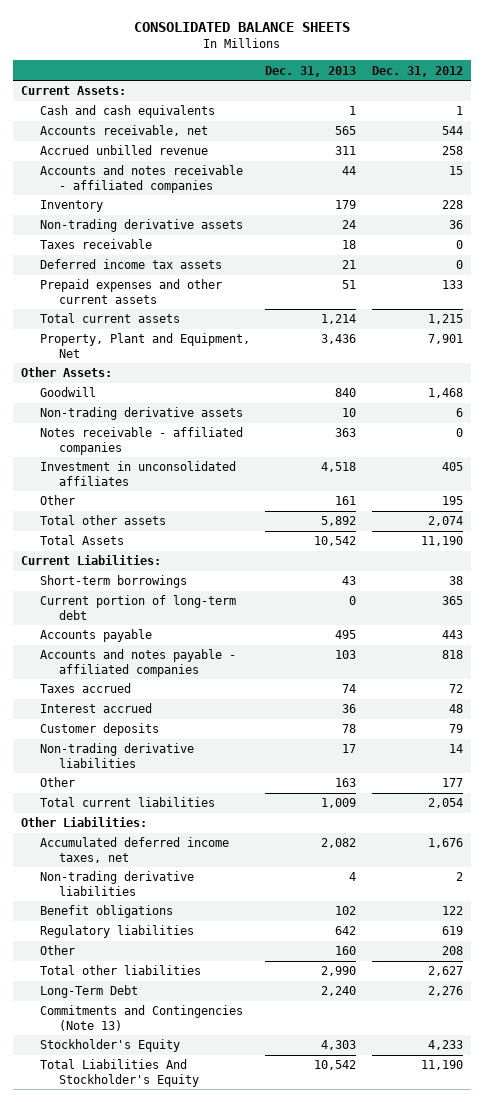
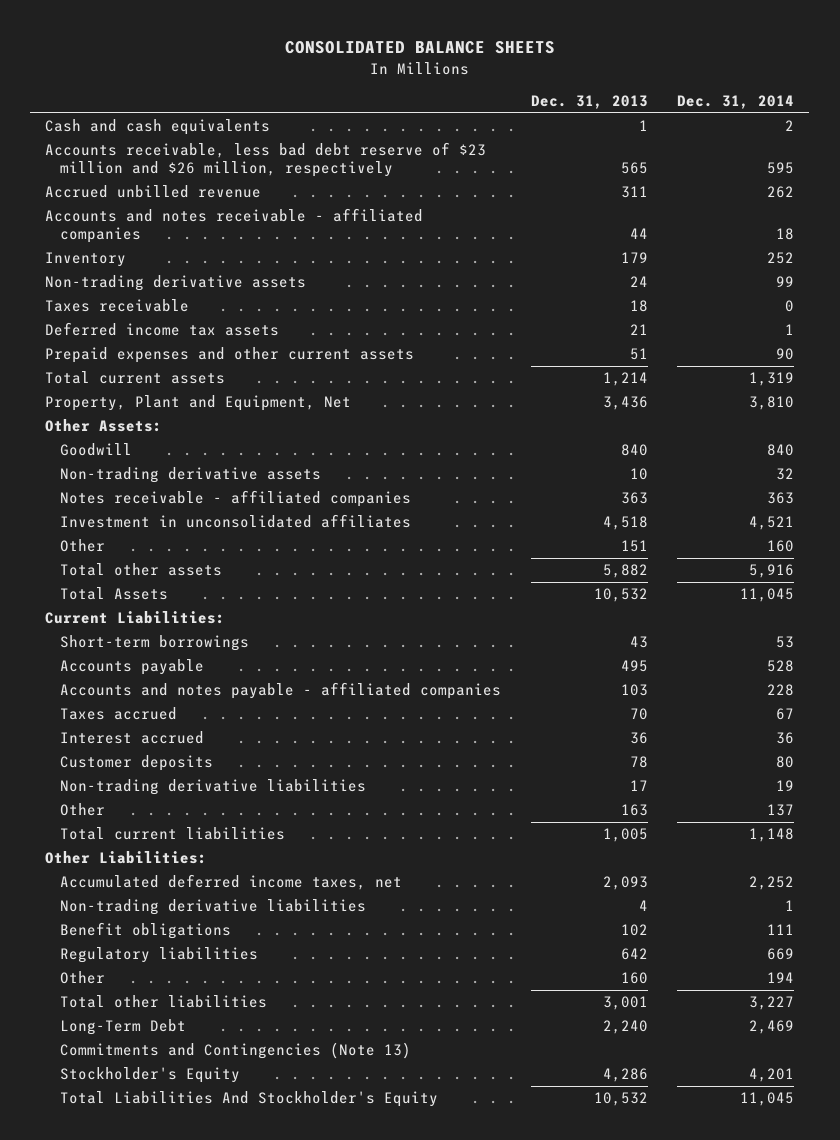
[372,65,464,77] Dec. 31, 2012 -> none
none -> [677,94,795,109] Dec. 31, 2014
[21,86,127,96] Current Assets: -> none
[39,125,208,137] Accounts receivable, net -> [45,142,487,177] Accounts receivable, less bad debt reserve of $23 million and $26 million, respectively
[335,496,357,506] 161 -> [620,540,648,553] 151
[321,516,357,527] 5,892 -> [602,564,648,579] 5,882
[314,536,357,547] 10,542 -> [593,588,648,603] 10,532
[39,595,236,620] Current portion of long-term debt -> none
[342,684,357,694] 74 -> [629,708,648,721] 70
[321,798,357,809] 1,009 -> [602,828,648,843] 1,005
[321,838,357,849] 2,082 -> [602,876,648,891] 2,093
[321,966,357,977] 2,990 -> [602,996,648,1011] 3,001
[321,1040,357,1051] 4,303 -> [602,1068,648,1083] 4,286
[314,1060,357,1071] 10,542 -> [593,1092,648,1107] 10,532

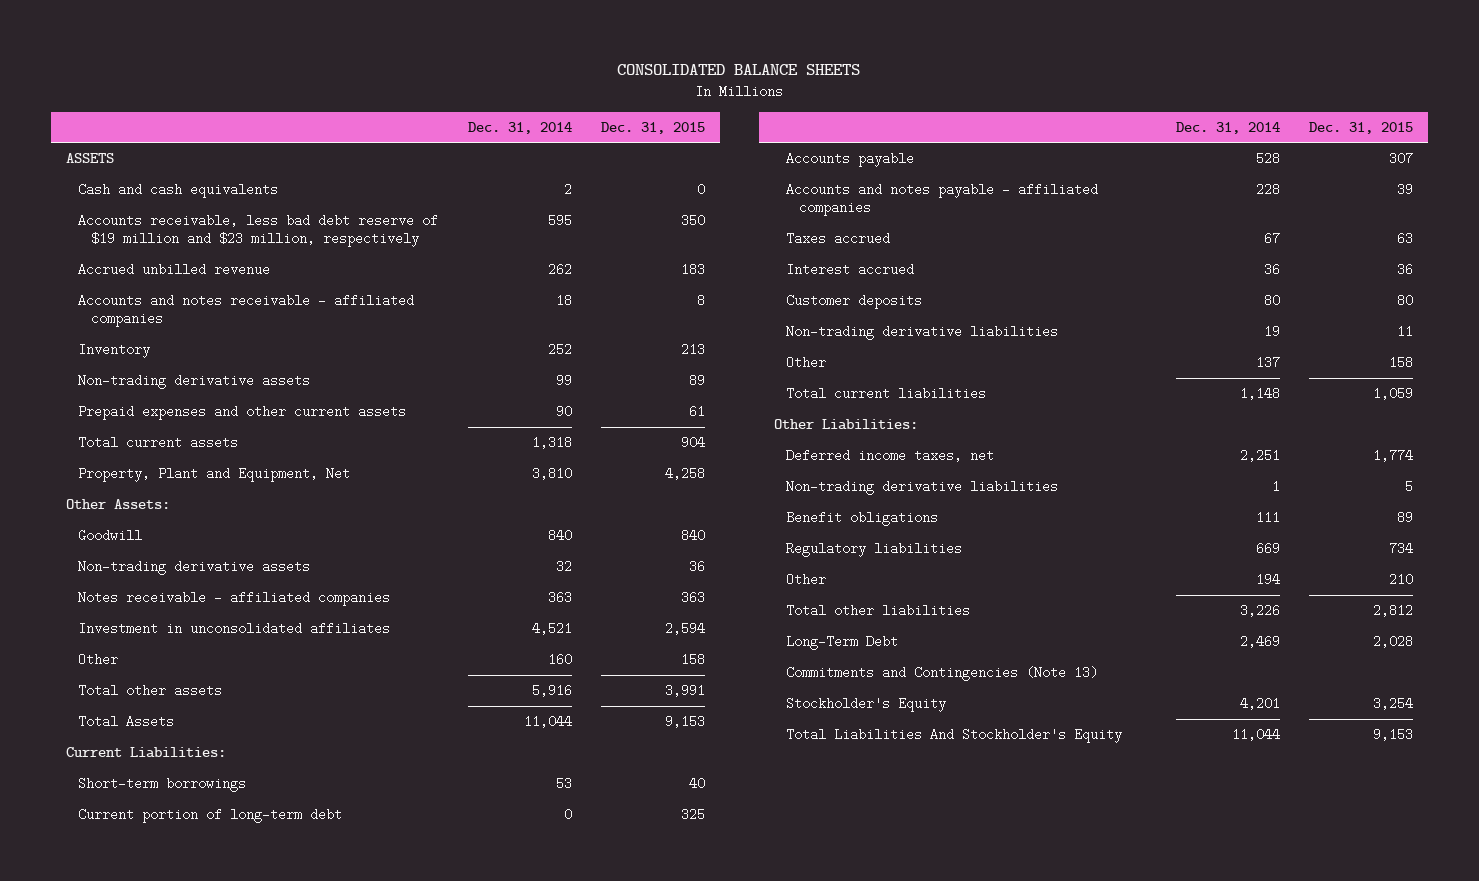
[530,94,648,109] Dec. 31, 2013 -> none
none -> [601,122,706,135] Dec. 31, 2015
none -> [65,153,114,164] ASSETS
[45,142,487,177] Accounts receivable, less bad debt reserve of $23 million and $26 million, respectively -> [78,214,439,248] Accounts receivable, less bad debt reserve of $19 million and $23 million, respectively
[45,299,190,313] Taxes receivable -> none
[45,322,280,337] Deferred income tax assets -> none
[749,372,795,387] 1,319 -> [531,436,572,450] 1,318
[740,588,795,603] 11,045 -> [523,715,572,729] 11,044
none -> [78,808,343,824] Current portion of long-term debt
[59,874,402,891] Accumulated deferred income taxes, net -> [786,449,995,463] Deferred income taxes, net
[749,876,795,891] 2,252 -> [1239,449,1280,463] 2,251
[749,996,795,1011] 3,227 -> [1239,604,1280,618] 3,226
[740,1092,795,1107] 11,045 -> [1231,728,1280,742] 11,044

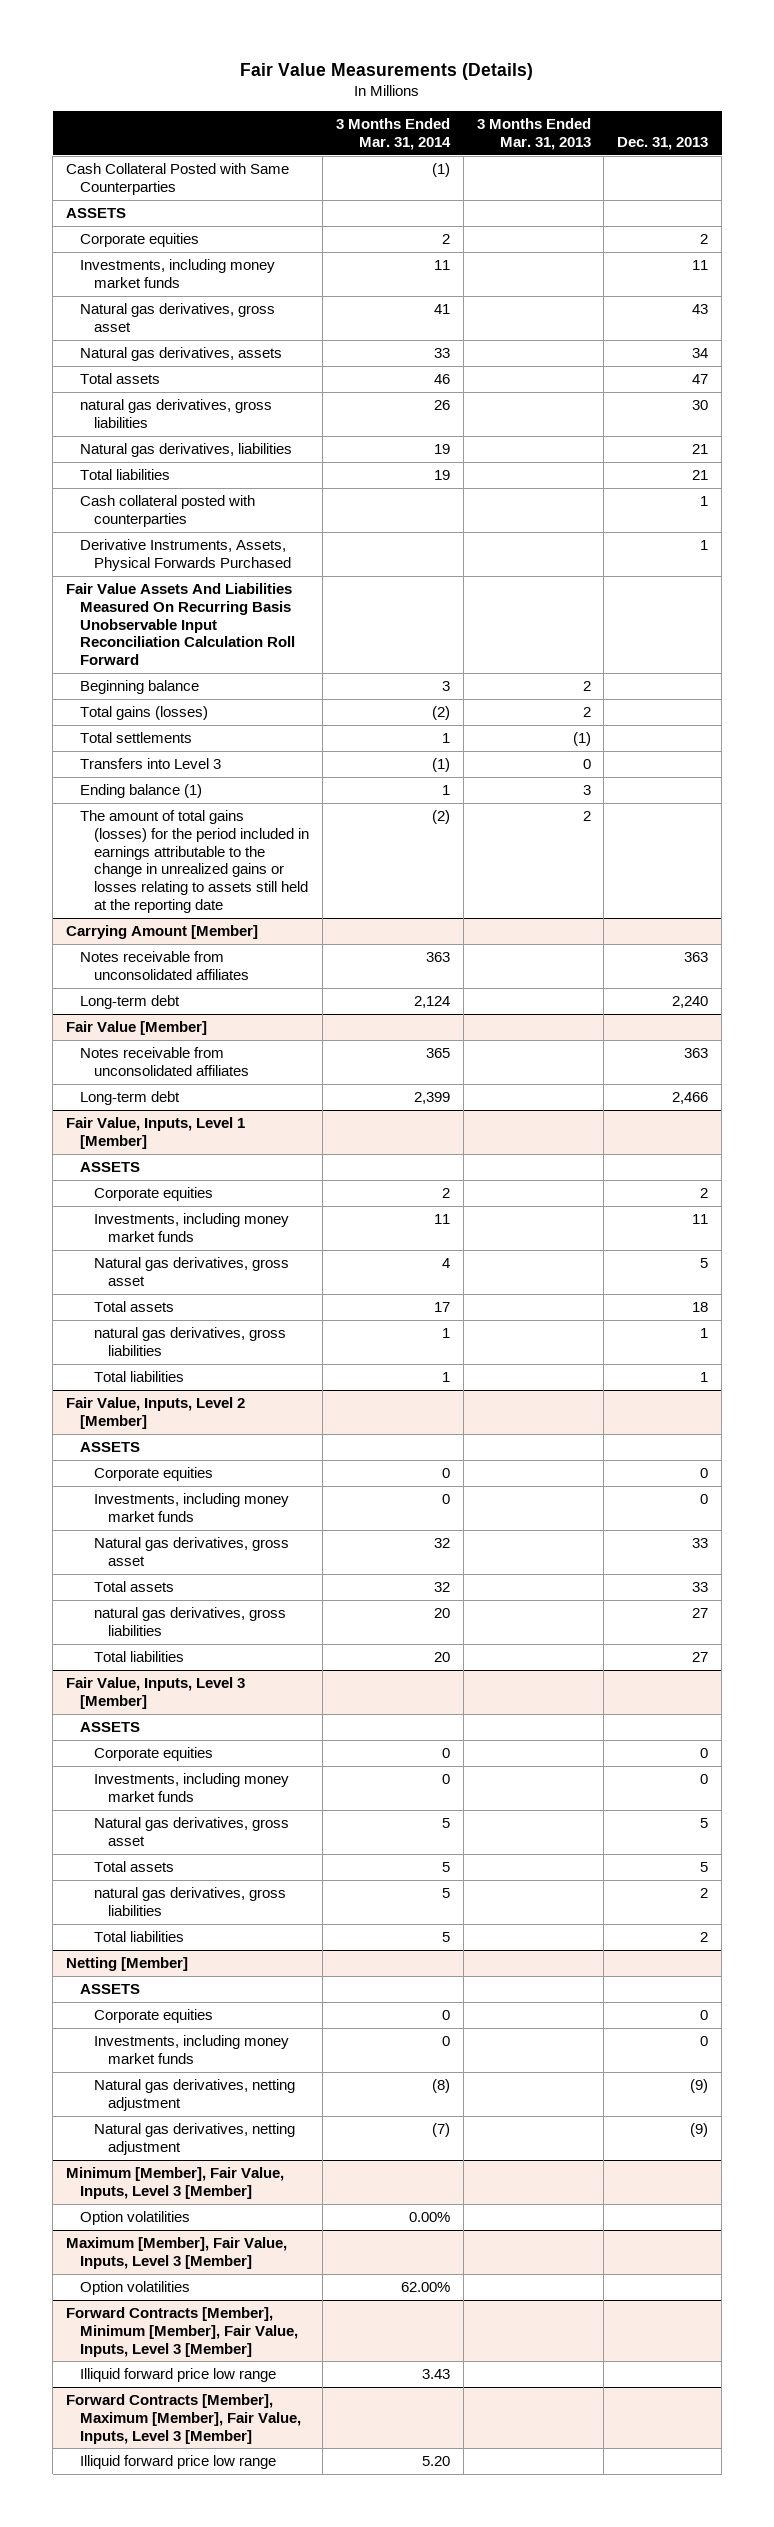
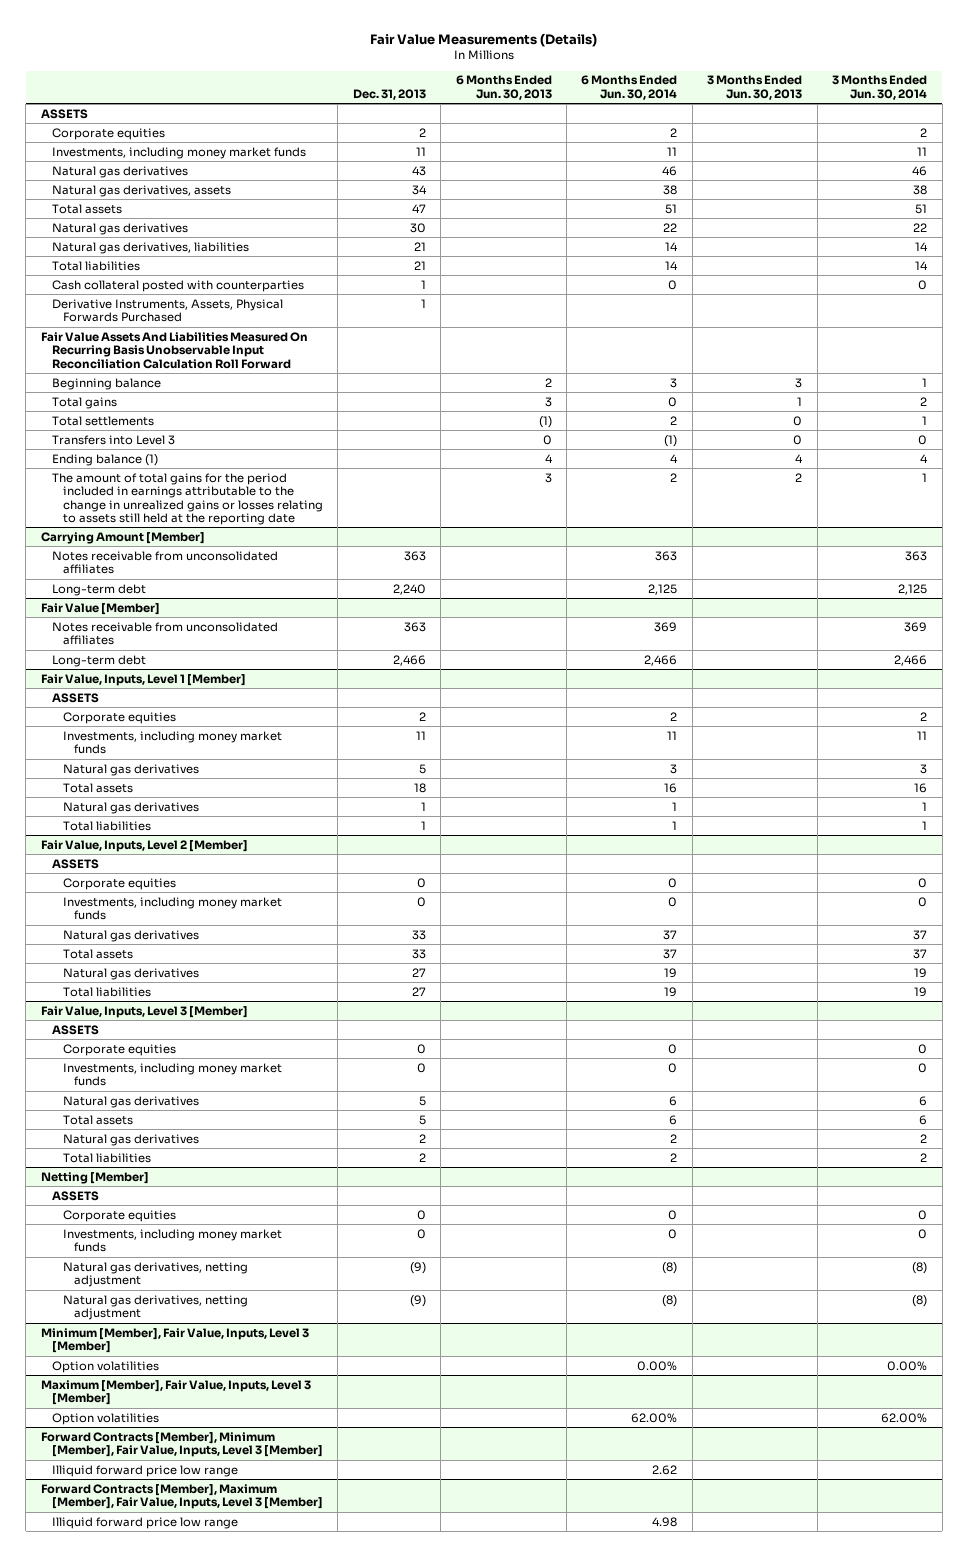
[335,118,451,151] 3 Months Ended Mar. 31, 2014 -> none
[476,118,591,151] 3 Months Ended Mar. 31, 2013 -> none
none -> [455,75,552,100] 6 Months Ended Jun. 30, 2013
none -> [581,75,678,100] 6 Months Ended Jun. 30, 2014
none -> [707,75,803,100] 3 Months Ended Jun. 30, 2013
none -> [832,75,928,100] 3 Months Ended Jun. 30, 2014
[65,163,289,195] Cash Collateral Posted with Same Counterparties -> none
[80,303,276,332] Natural gas derivatives, gross asset -> [51,165,188,178] Natural gas derivatives
[80,399,273,428] natural gas derivatives, gross liabilities -> [51,222,188,235] Natural gas derivatives
[80,706,209,721] Total gains (losses) -> [51,396,117,409] Total gains
[80,810,310,913] The amount of total gains (losses) for the period included in earnings attributable to the change in unrealized gains or losses relating to assets still held at the reporting date -> [51,472,323,526] The amount of total gains for the period included in earnings attributable to the change in unrealized gains or losses relating to assets still held at the reporting date
[94,1257,290,1286] Natural gas derivatives, gross asset -> [62,763,199,776] Natural gas derivatives
[94,1327,287,1356] natural gas derivatives, gross liabilities -> [62,801,199,814] Natural gas derivatives
[94,1537,290,1566] Natural gas derivatives, gross asset -> [62,929,199,942] Natural gas derivatives
[94,1607,287,1636] natural gas derivatives, gross liabilities -> [62,967,199,980] Natural gas derivatives
[94,1817,290,1846] Natural gas derivatives, gross asset -> [62,1095,199,1108] Natural gas derivatives
[94,1887,287,1916] natural gas derivatives, gross liabilities -> [62,1133,199,1146] Natural gas derivatives

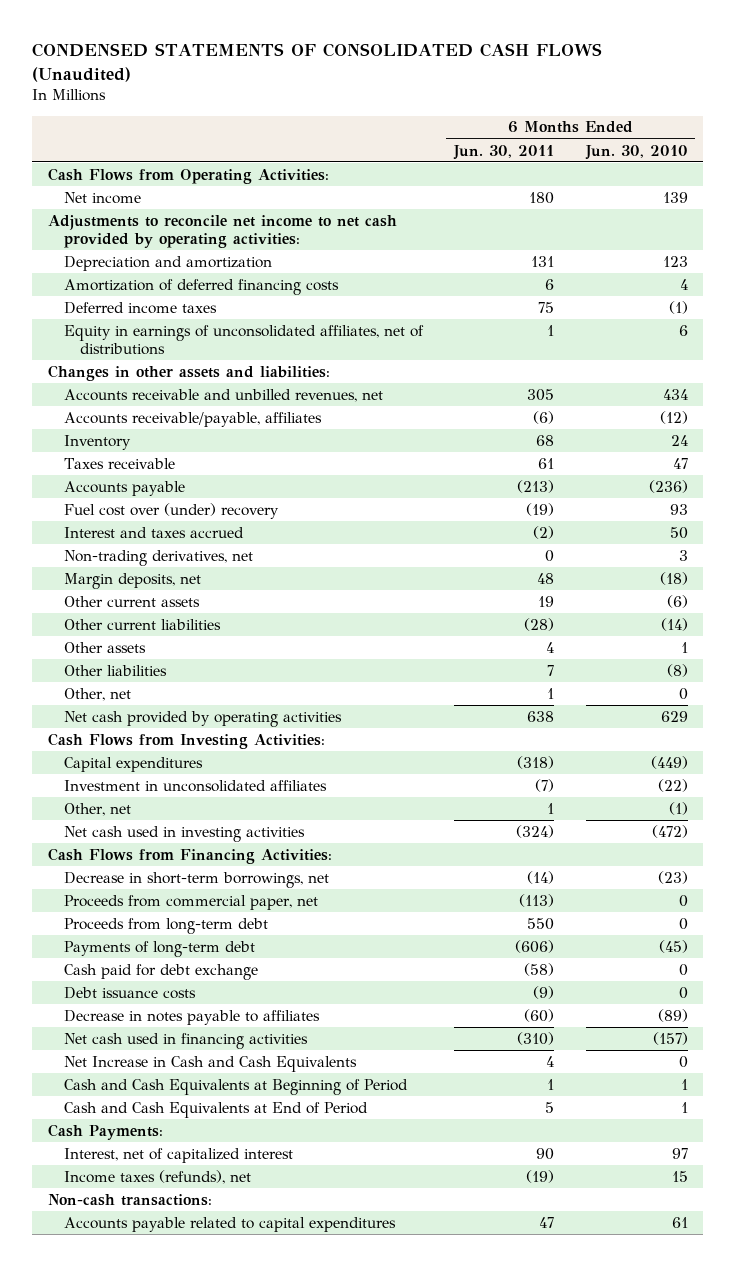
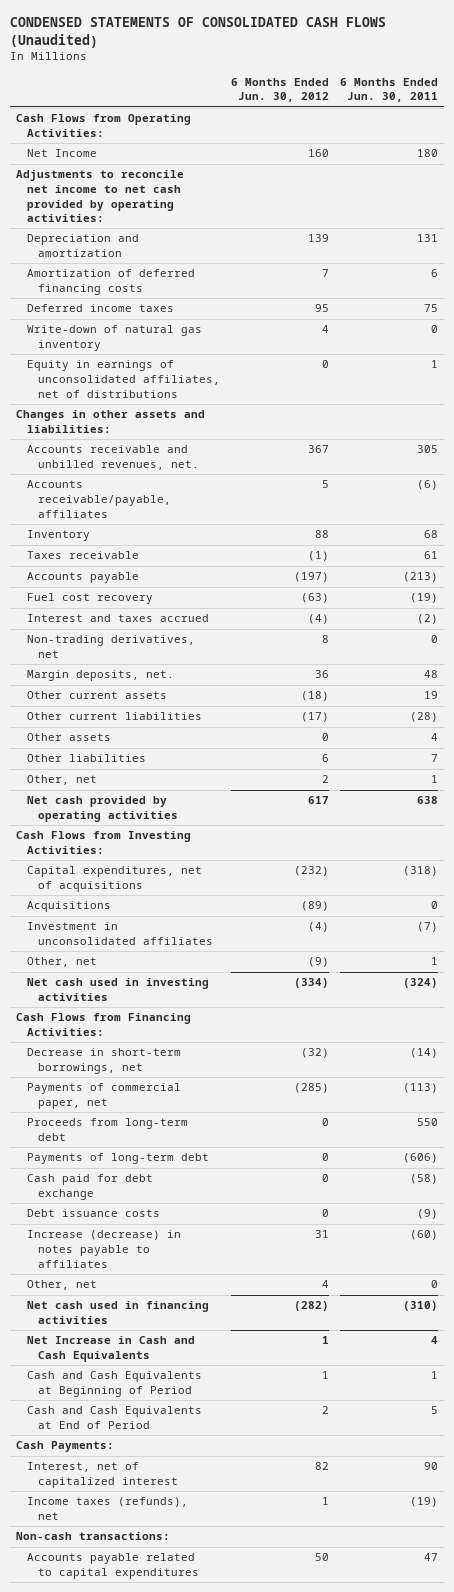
[584,144,688,160] Jun. 30, 2010 -> none
none -> [231,77,330,103] 6 Months Ended Jun. 30, 2012
[63,191,141,204] Net income -> [26,149,97,158] Net Income
none -> [26,325,202,351] Write-down of natural gas inventory
[63,388,383,402] Accounts receivable and unbilled revenues, net -> [26,445,199,470] Accounts receivable and unbilled revenues, net.
[63,502,279,519] Fuel cost over (under) recovery -> [26,593,153,605] Fuel cost recovery
[63,572,201,589] Margin deposits, net -> [26,670,174,682] Margin deposits, net.
[63,756,203,772] Capital expenditures -> [26,866,202,892] Capital expenditures, net of acquisitions
none -> [26,901,111,913] Acquisitions
[63,894,318,910] Proceeds from commercial paper, net -> [26,1083,181,1109] Payments of commercial paper, net
[63,1009,320,1025] Decrease in notes payable to affiliates -> [26,1230,181,1268] Increase (decrease) in notes payable to affiliates
none -> [26,1280,97,1291] Other, net

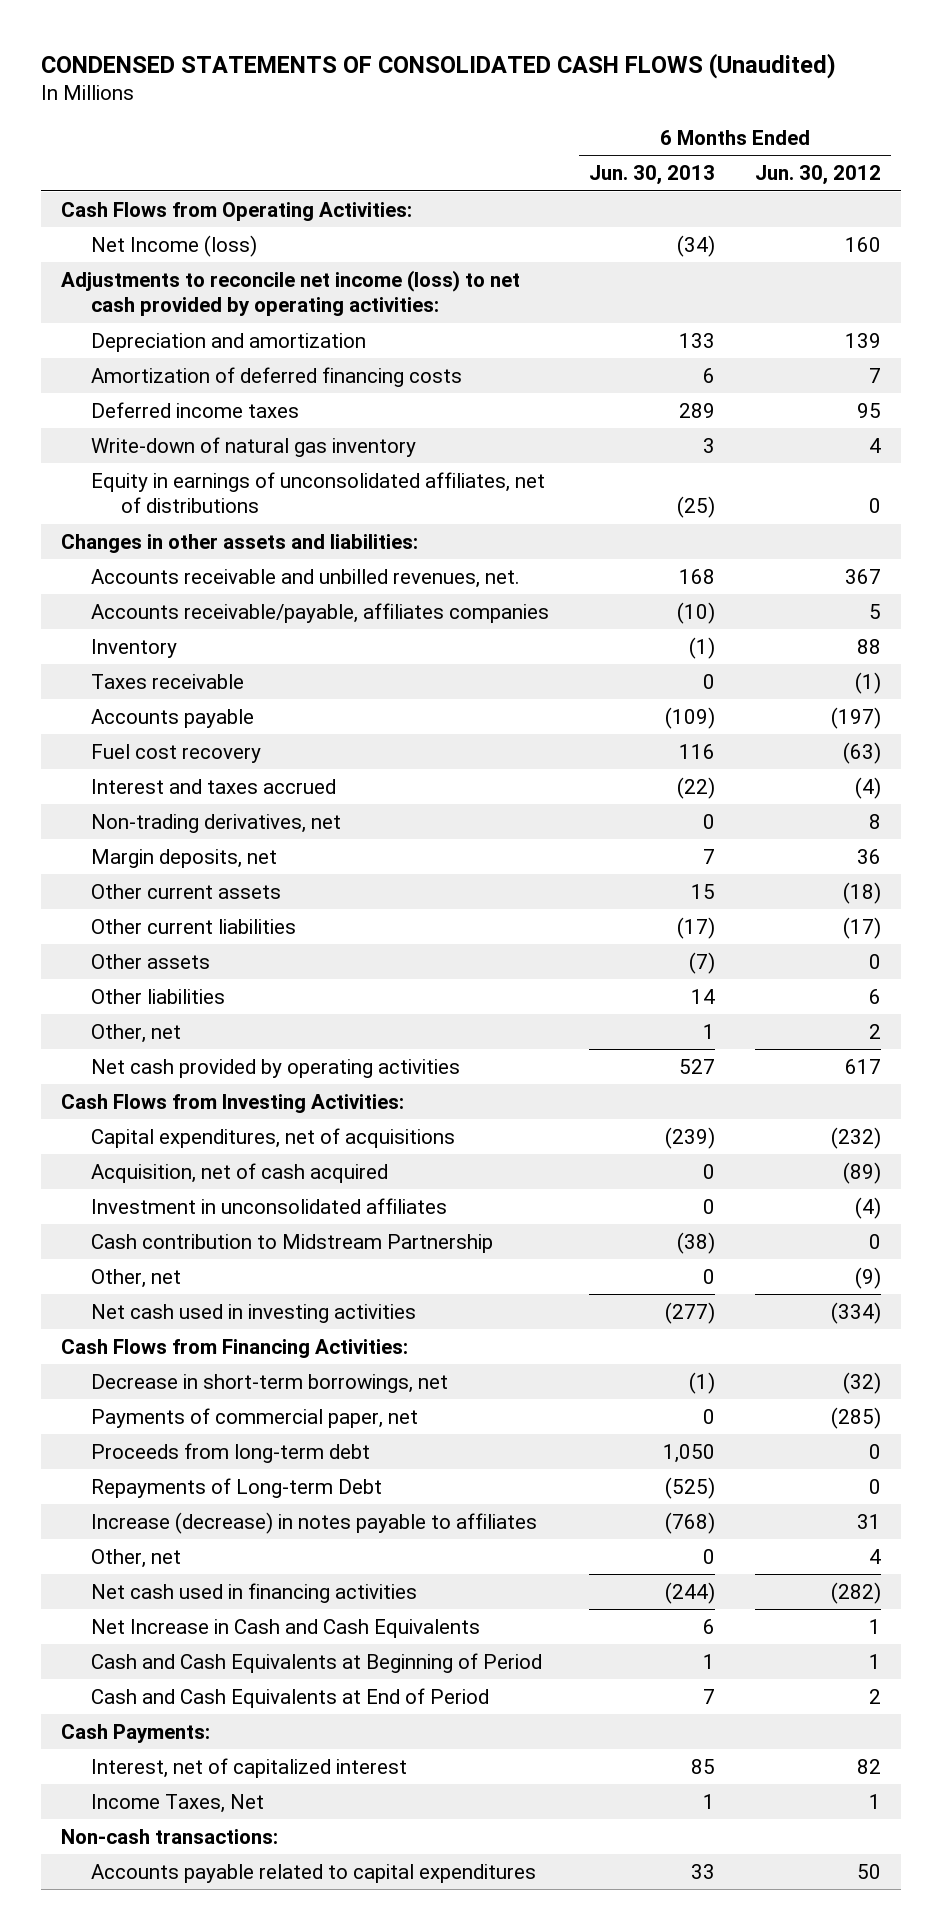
[340,77,439,103] 6 Months Ended Jun. 30, 2011 -> none
none -> [588,165,715,186] Jun. 30, 2013
[26,149,97,158] Net Income -> [90,234,257,257] Net Income (loss)
[15,170,184,223] Adjustments to reconcile net income to net cash provided by operating activities: -> [61,269,521,317] Adjustments to reconcile net income (loss) to net cash provided by operating activities:
[26,480,171,518] Accounts receivable/payable, affiliates -> [90,602,549,623] Accounts receivable/payable, affiliates companies
[26,670,174,682] Margin deposits, net. -> [90,848,277,868] Margin deposits, net
[26,901,111,913] Acquisitions -> [90,1162,388,1183] Acquisition, net of cash acquired
none -> [90,1233,493,1253] Cash contribution to Midstream Partnership
[26,1174,153,1200] Cash paid for debt exchange -> none
[26,1209,160,1218] Debt issuance costs -> none
[26,1153,209,1165] Payments of long-term debt -> [90,1477,382,1498] Repayments of Long-term Debt
[26,1497,188,1520] Income taxes (refunds), net -> [90,1793,264,1813] Income Taxes, Net

